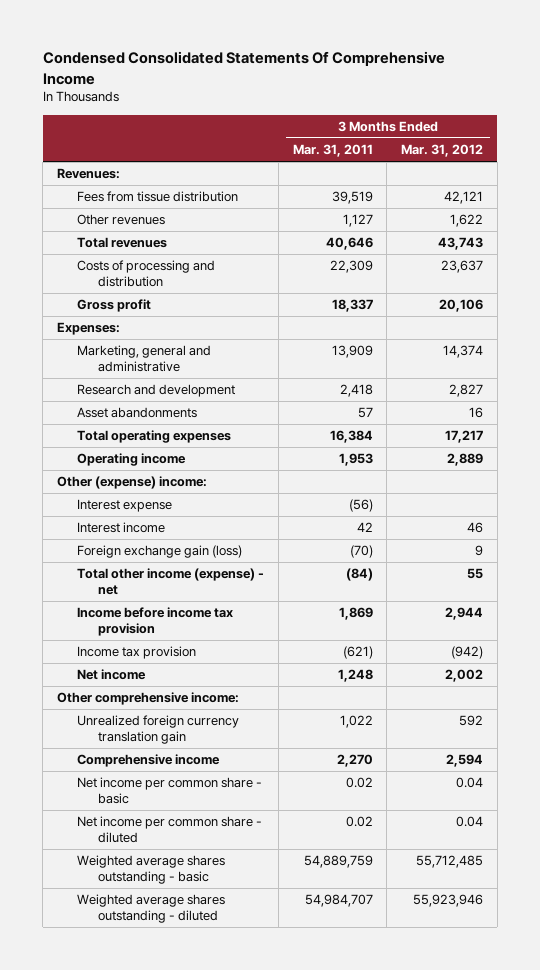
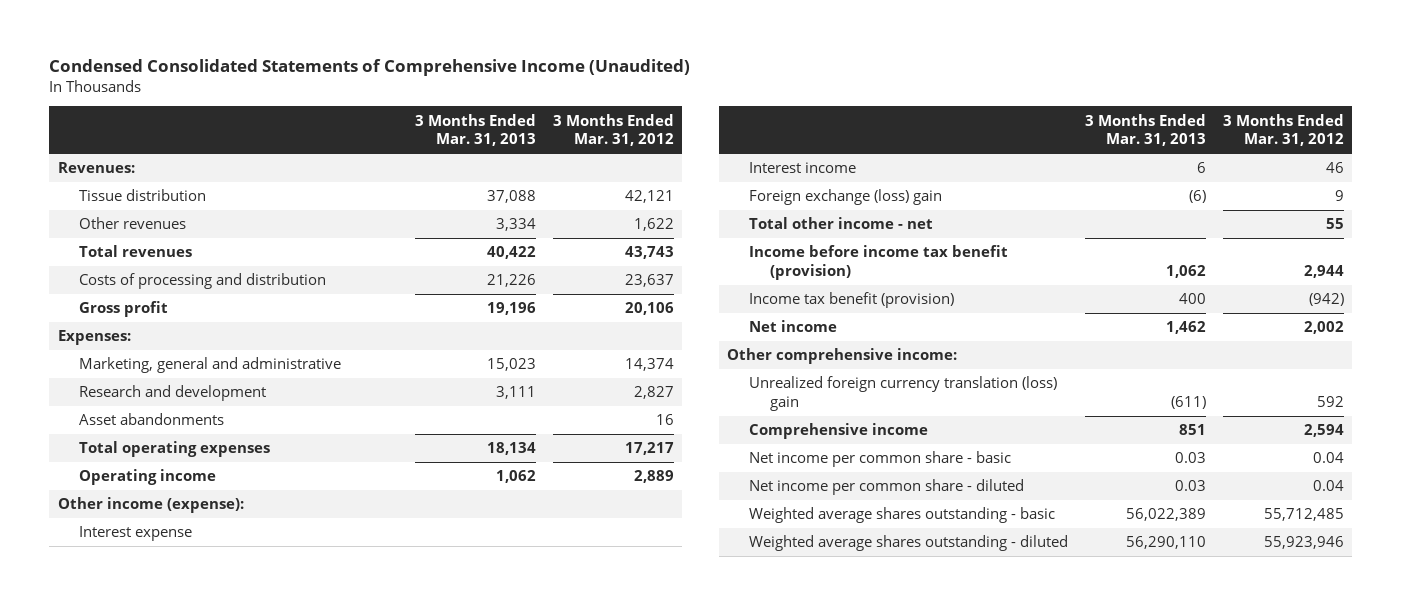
[42,51,445,85] Condensed Consolidated Statements Of Comprehensive Income -> [49,58,691,76] Condensed Consolidated Statements of Comprehensive Income (Unaudited)
[292,144,373,158] Mar. 31, 2011 -> none
none -> [415,113,537,147] 3 Months Ended Mar. 31, 2013
[77,191,239,203] Fees from tissue distribution -> [79,189,207,202] Tissue distribution
[57,476,208,490] Other (expense) income: -> [57,497,244,514] Other income (expense):
[77,545,243,559] Foreign exchange gain (loss) -> [748,189,942,206] Foreign exchange (loss) gain
[77,568,265,595] Total other income (expense) - net -> [748,217,933,230] Total other income - net
[77,607,234,636] Income before income tax provision -> [748,245,1008,281] Income before income tax benefit (provision)
[77,646,197,660] Income tax provision -> [748,292,954,309] Income tax benefit (provision)
[77,715,240,744] Unrealized foreign currency translation gain -> [748,376,1057,412] Unrealized foreign currency translation (loss) gain

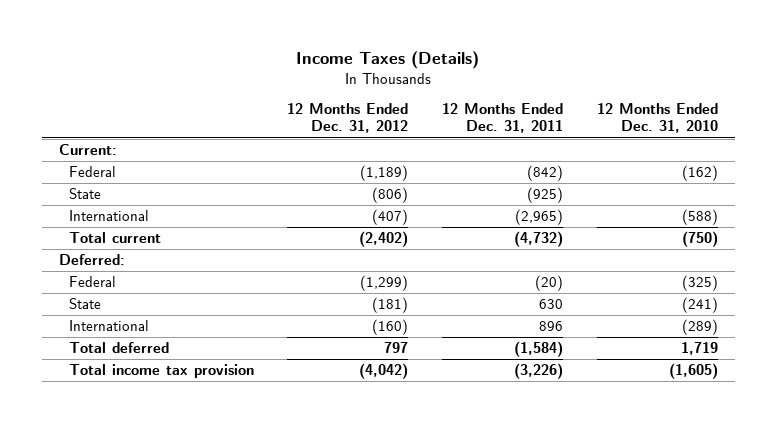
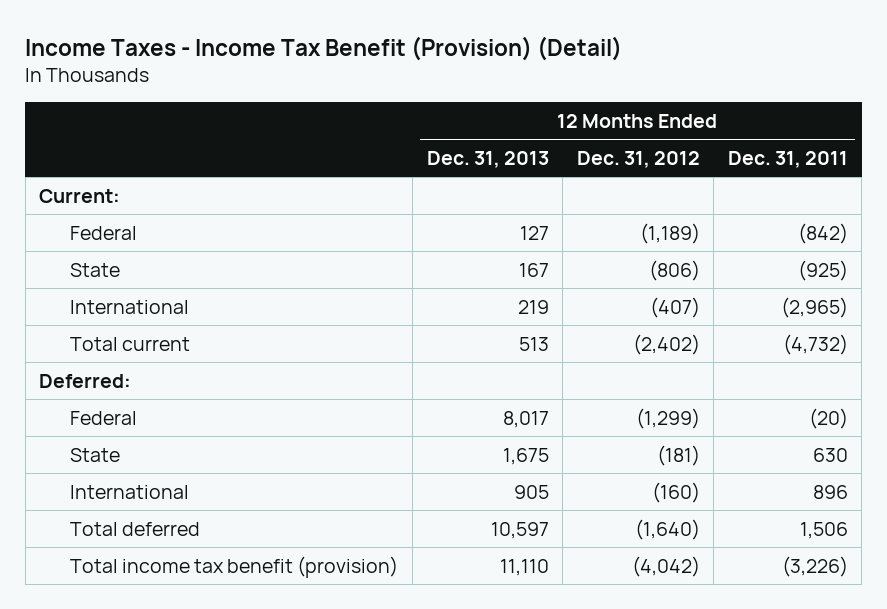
[296,51,480,70] Income Taxes (Details) -> [25,35,623,61] Income Taxes - Income Tax Benefit (Provision) (Detail)
[596,103,718,134] 12 Months Ended Dec. 31, 2010 -> none
none -> [426,151,549,169] Dec. 31, 2013
[384,342,409,354] 797 -> [634,518,700,540] (1,640)
[514,341,564,358] (1,584) -> [799,521,848,539] 1,506
[68,364,254,379] Total income tax provision -> [70,555,399,578] Total income tax benefit (provision)

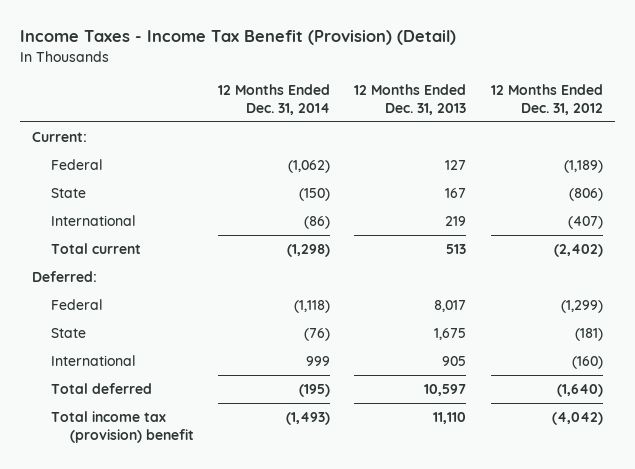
[727,151,848,169] Dec. 31, 2011 -> none
none -> [218,83,331,115] 12 Months Ended Dec. 31, 2014
[70,555,399,578] Total income tax benefit (provision) -> [51,411,194,443] Total income tax (provision) benefit

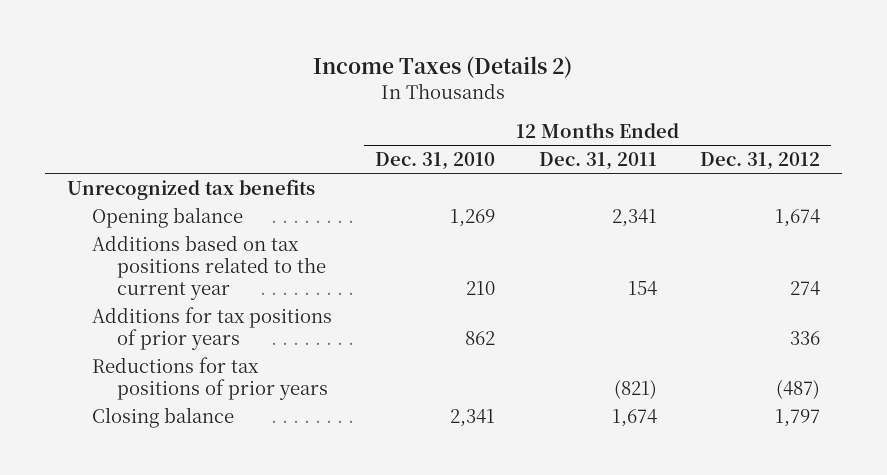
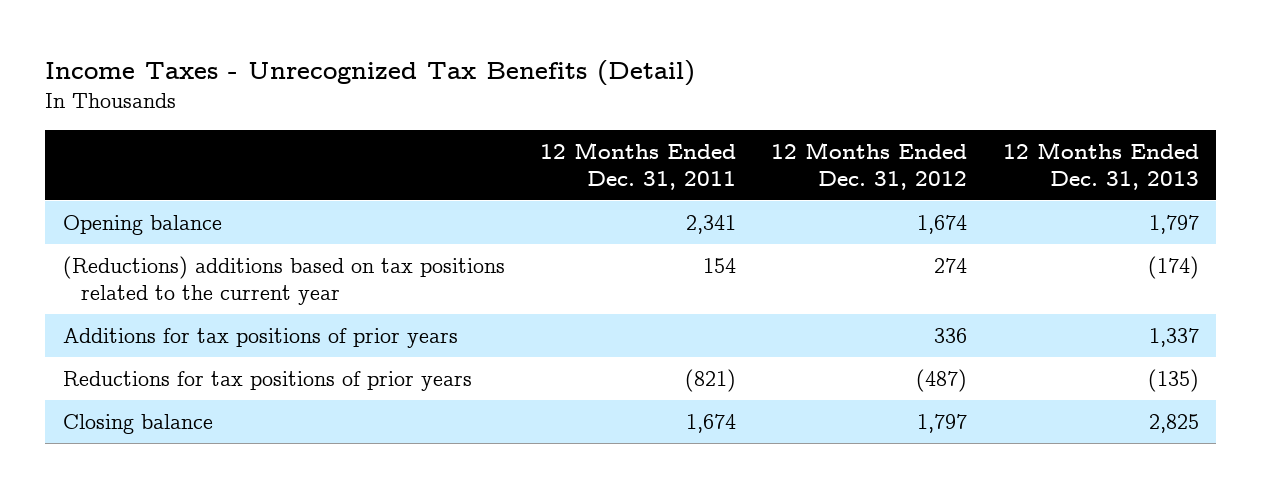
[313,55,573,78] Income Taxes (Details 2) -> [45,60,696,87] Income Taxes - Unrecognized Tax Benefits (Detail)
[375,152,496,171] Dec. 31, 2010 -> none
none -> [1002,141,1199,190] 12 Months Ended Dec. 31, 2013
[66,178,315,200] Unrecognized tax benefits -> none
[91,234,326,300] Additions based on tax positions related to the current year -> [63,255,506,305] (Reductions) additions based on tax positions related to the current year

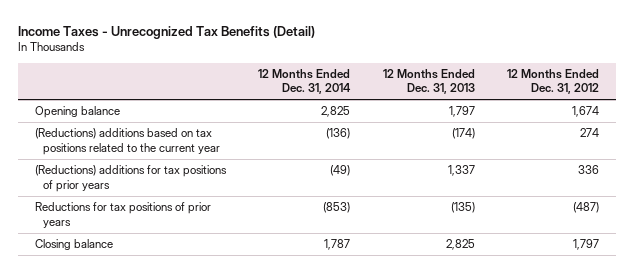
[540,141,737,190] 12 Months Ended Dec. 31, 2011 -> none
none -> [258,68,352,95] 12 Months Ended Dec. 31, 2014
[63,327,459,348] Additions for tax positions of prior years -> [34,165,227,192] (Reductions) additions for tax positions of prior years

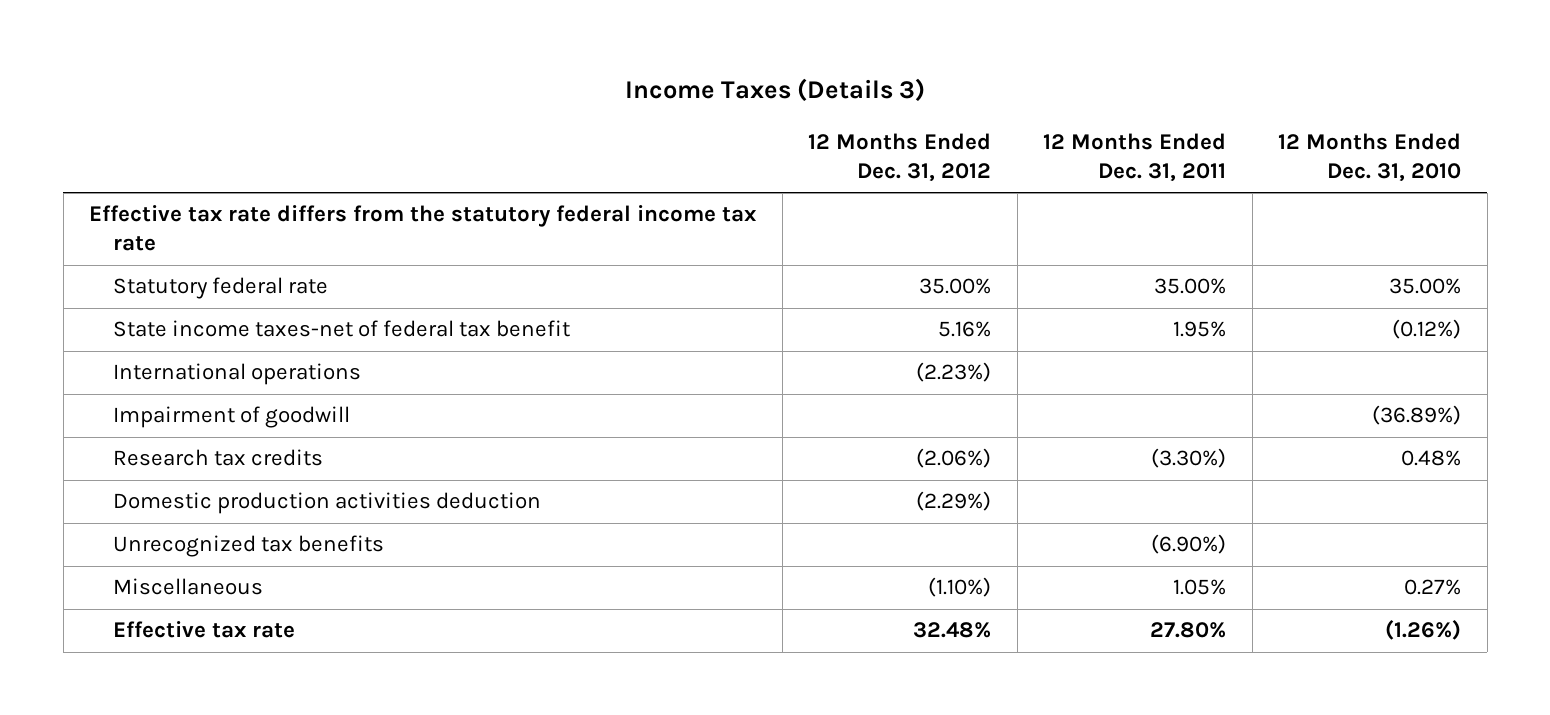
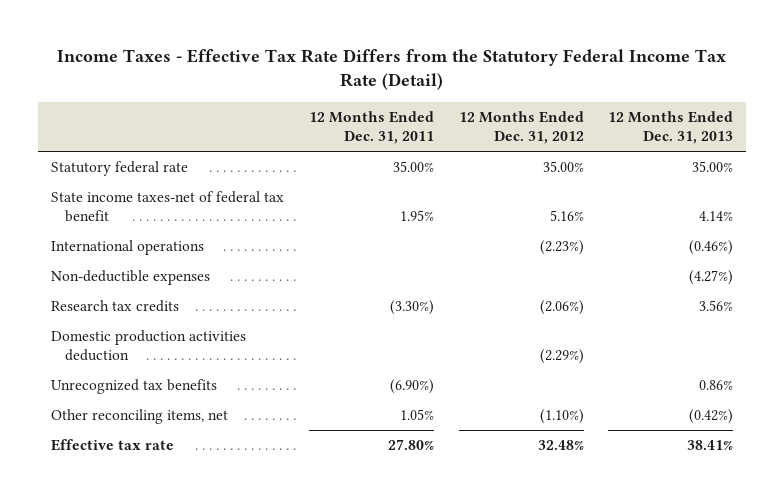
[625,77,926,102] Income Taxes (Details 3) -> [57,49,727,91] Income Taxes - Effective Tax Rate Differs from the Statutory Federal Income Tax Rate (Detail)
[1278,132,1462,182] 12 Months Ended Dec. 31, 2010 -> none
none -> [608,110,734,144] 12 Months Ended Dec. 31, 2013
[89,205,758,252] Effective tax rate differs from the statutory federal income tax rate -> none
[113,406,351,429] Impairment of goodwill -> none
none -> [50,270,210,286] Non-deductible expenses
[113,578,264,596] Miscellaneous -> [50,409,228,425] Other reconciling items, net

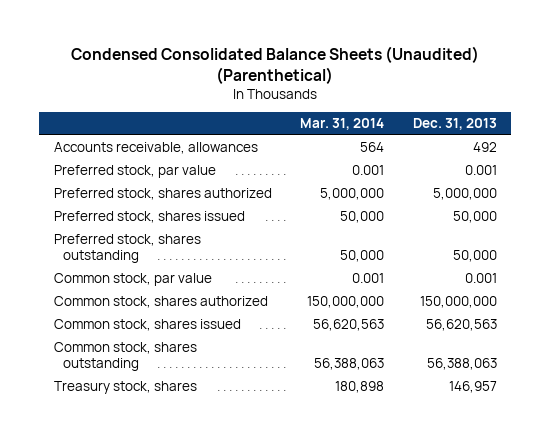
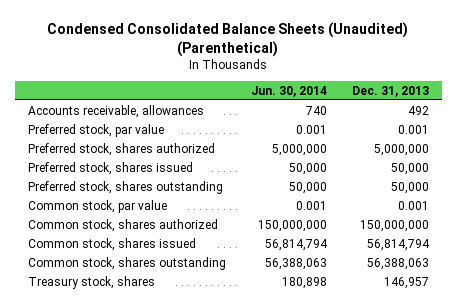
[300,118,385,131] Mar. 31, 2014 -> none
none -> [250,85,327,97] Jun. 30, 2014
[425,319,497,332] 56,620,563 -> [367,238,431,251] 56,814,794

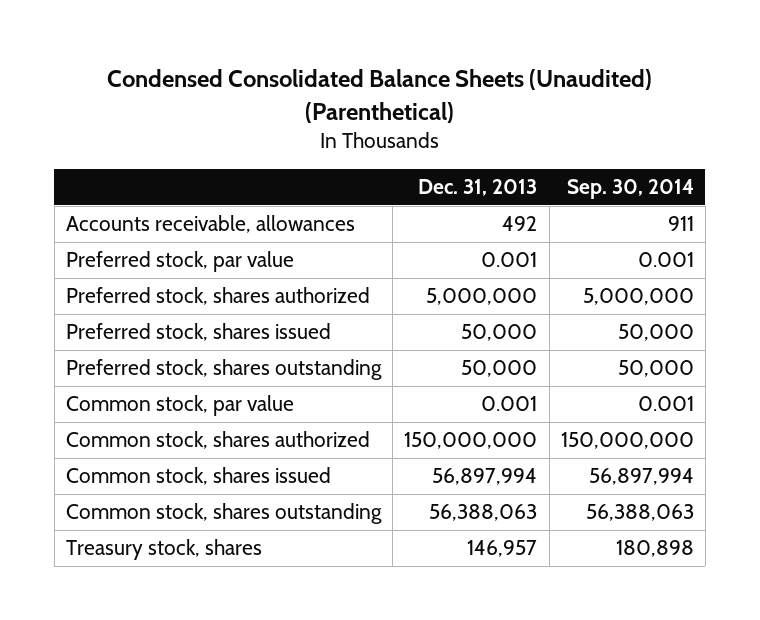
[250,85,327,97] Jun. 30, 2014 -> none
none -> [566,179,694,200] Sep. 30, 2014
[367,238,431,251] 56,814,794 -> [432,468,538,486] 56,897,994

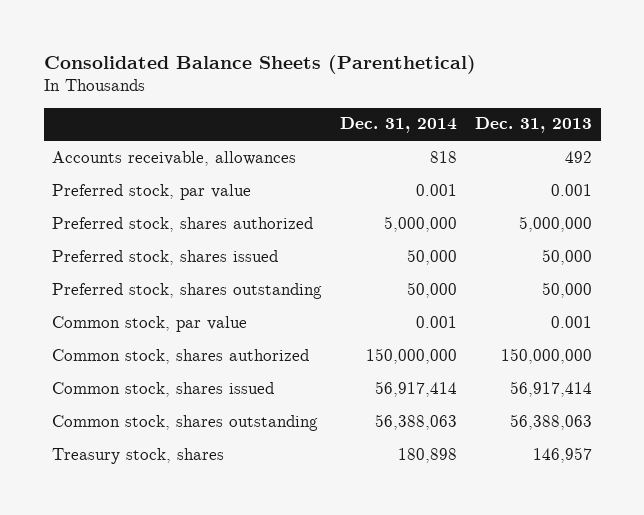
[106,68,652,123] Condensed Consolidated Balance Sheets (Unaudited) (Parenthetical) -> [43,54,476,74] Consolidated Balance Sheets (Parenthetical)
[566,179,694,200] Sep. 30, 2014 -> none
none -> [340,117,458,134] Dec. 31, 2014
[432,468,538,486] 56,897,994 -> [509,380,592,397] 56,917,414

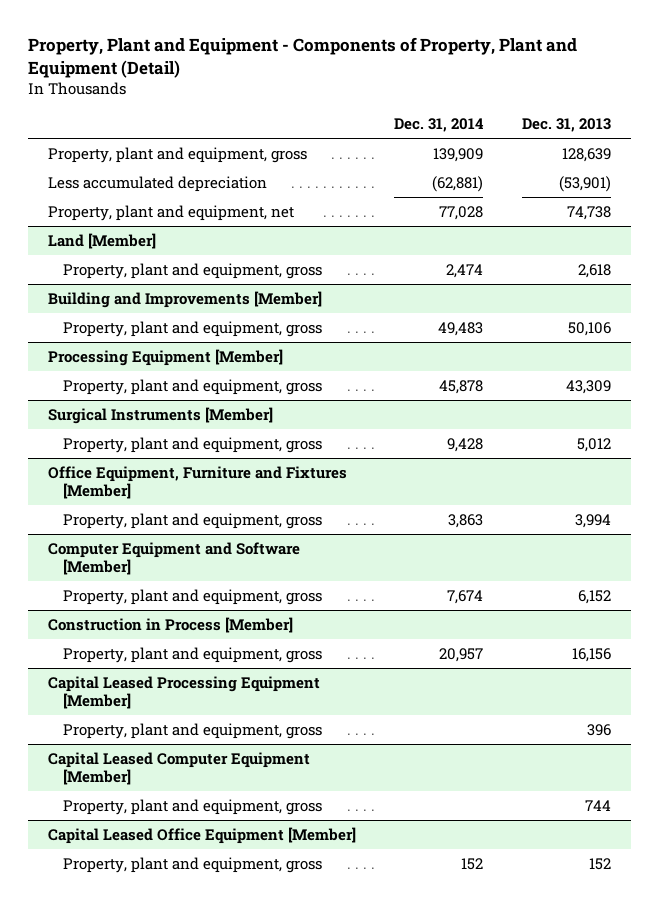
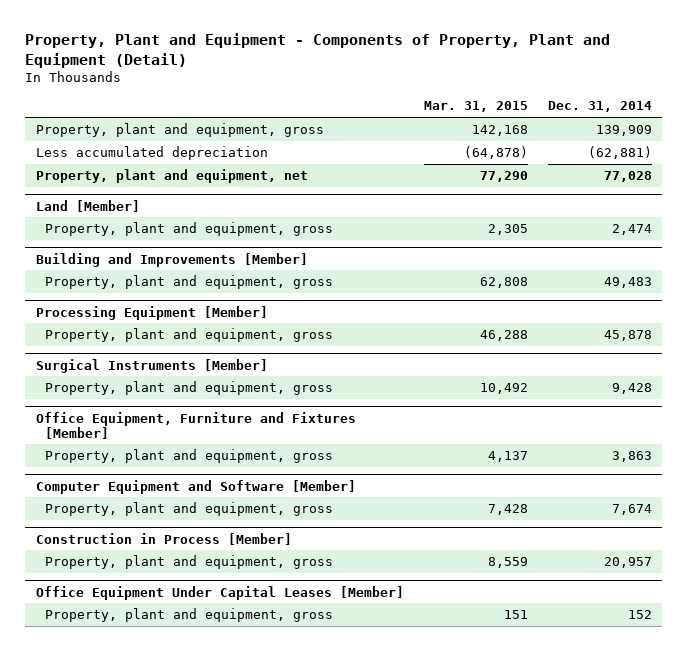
[522,117,612,132] Dec. 31, 2013 -> none
none -> [423,101,528,113] Mar. 31, 2015
[47,675,320,709] Capital Leased Processing Equipment [Member] -> none
[63,722,323,739] Property, plant and equipment, gross -> none
[47,751,310,785] Capital Leased Computer Equipment [Member] -> none
[63,798,323,815] Property, plant and equipment, gross -> none
[47,826,356,844] Capital Leased Office Equipment [Member] -> [35,585,404,600] Office Equipment Under Capital Leases [Member]

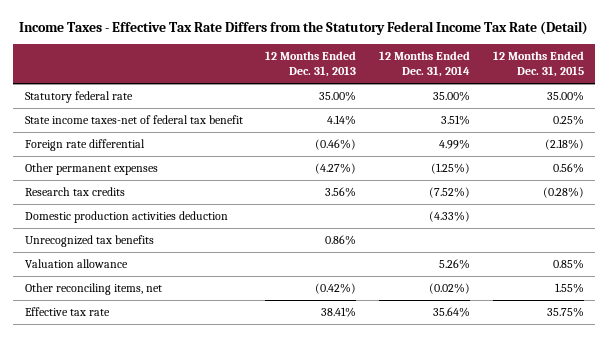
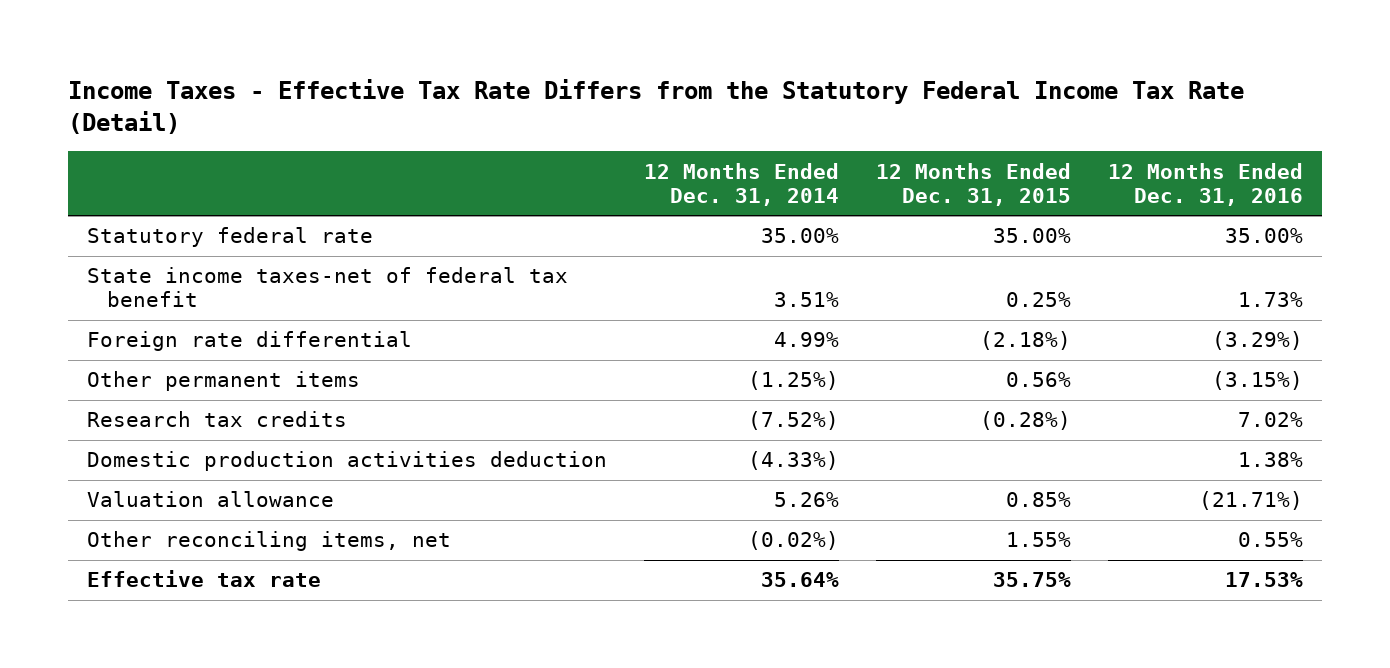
[265,51,357,78] 12 Months Ended Dec. 31, 2013 -> none
none -> [1108,162,1304,206] 12 Months Ended Dec. 31, 2016
[24,163,158,176] Other permanent expenses -> [86,371,360,392] Other permanent items
[24,235,154,248] Unrecognized tax benefits -> none

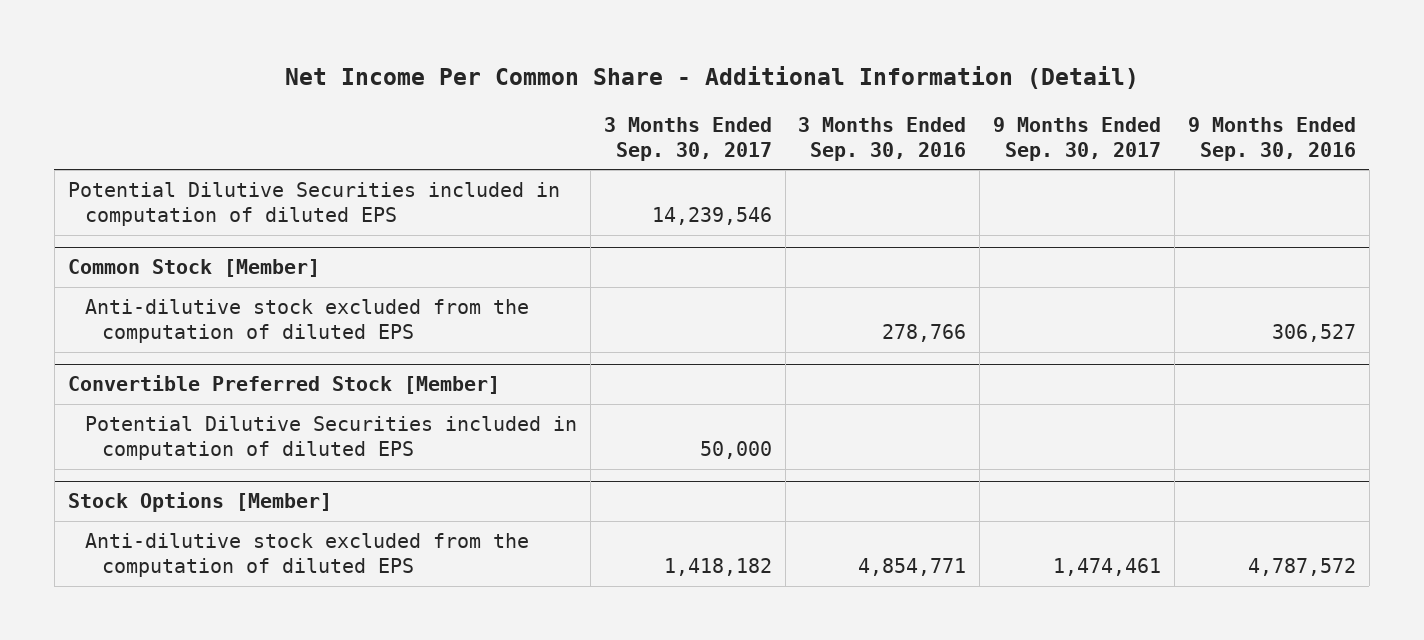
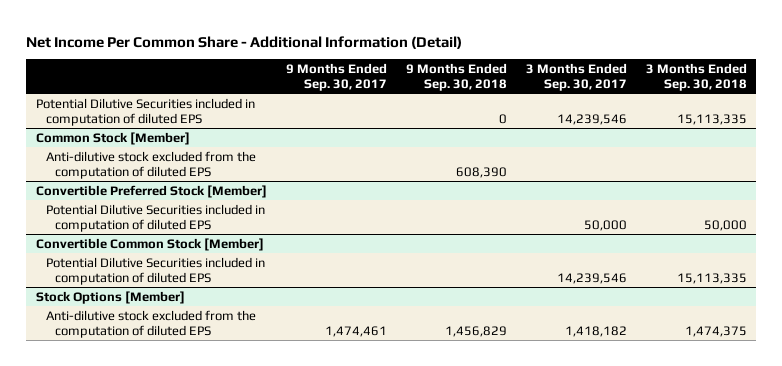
[798,116,967,161] 3 Months Ended Sep. 30, 2016 -> none
[1187,116,1356,161] 9 Months Ended Sep. 30, 2016 -> none
none -> [405,63,507,92] 9 Months Ended Sep. 30, 2018
none -> [645,63,747,92] 3 Months Ended Sep. 30, 2018
none -> [35,237,264,251] Convertible Common Stock [Member]
none -> [45,256,265,285] Potential Dilutive Securities included in computation of diluted EPS

